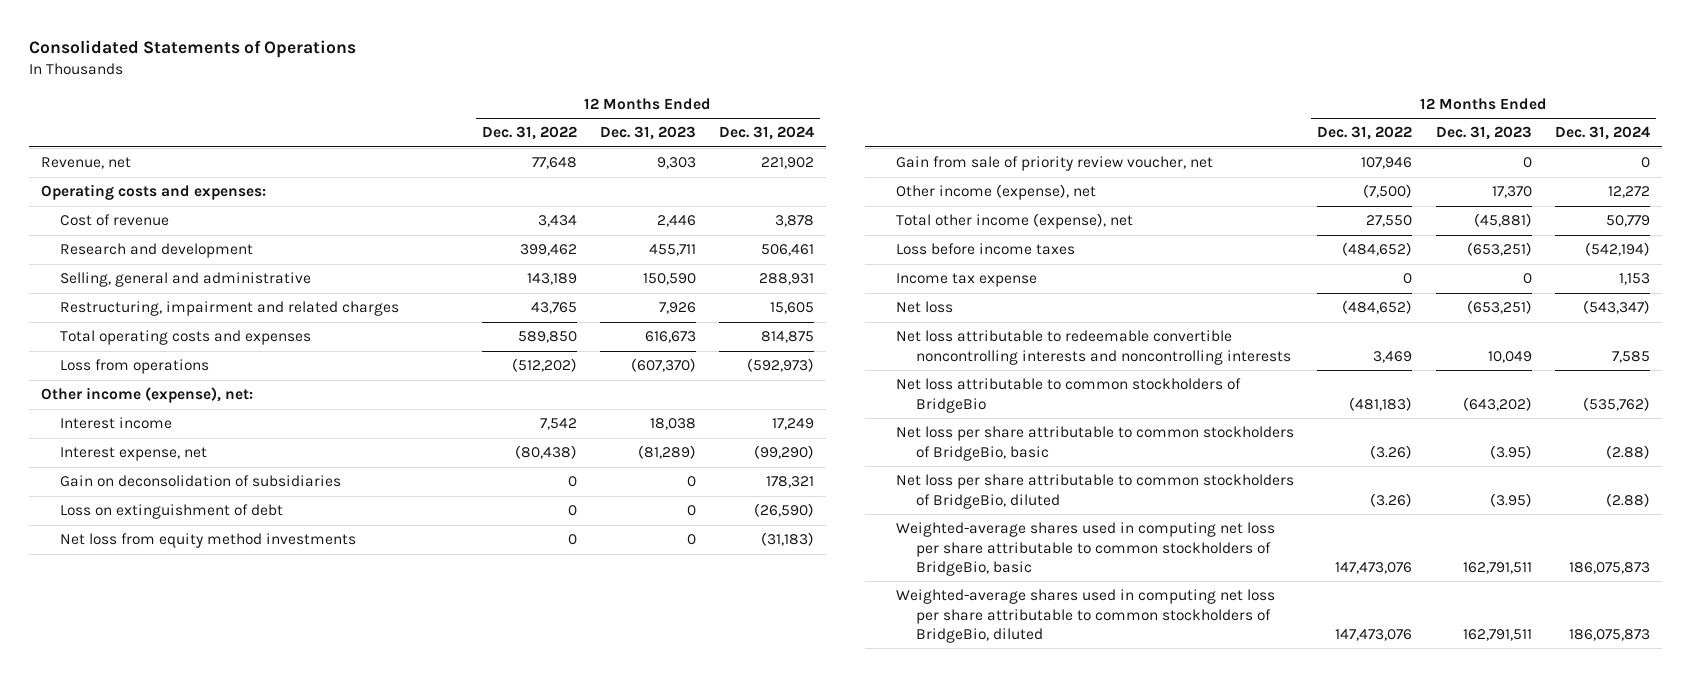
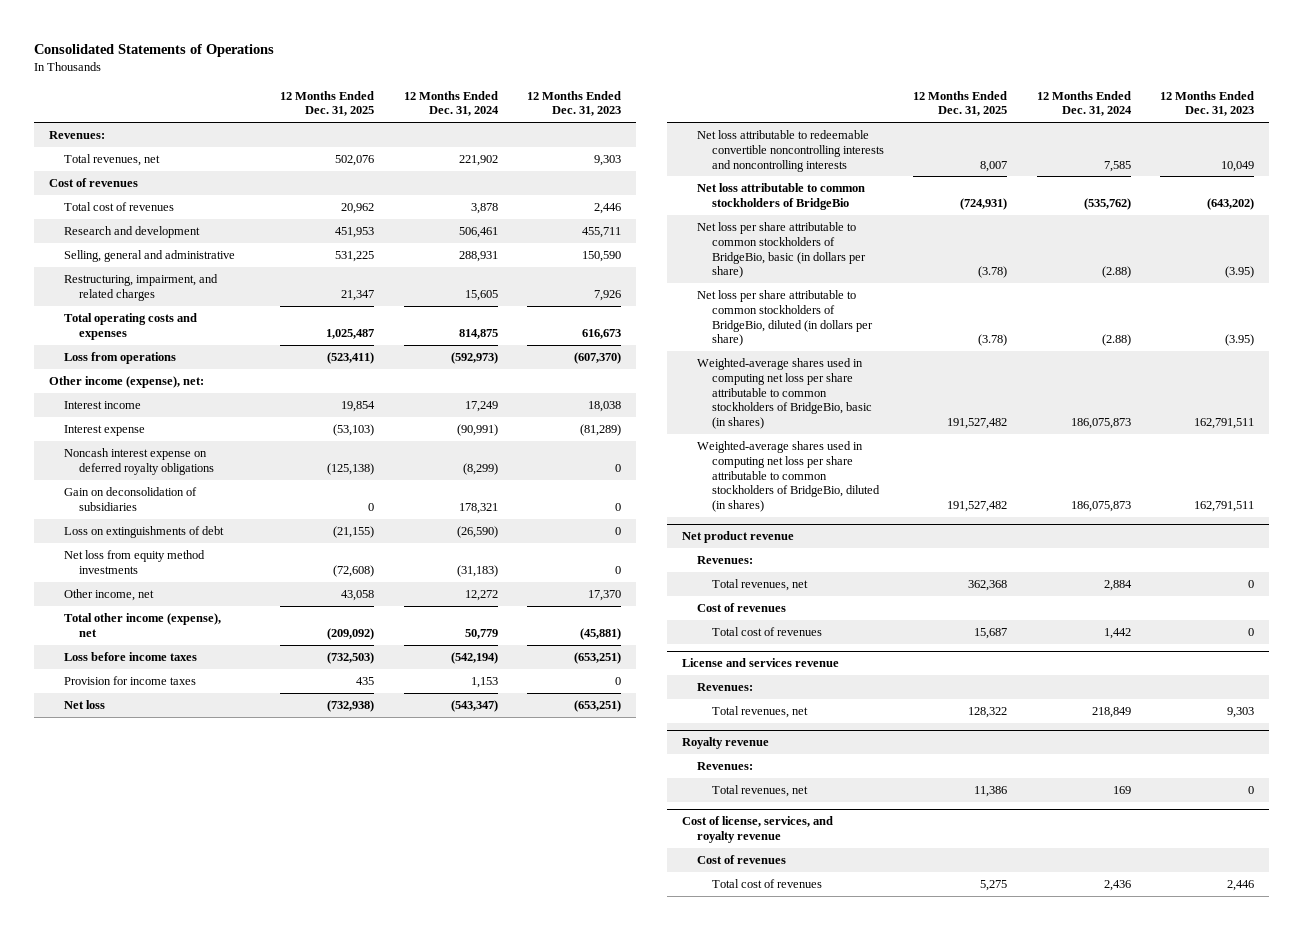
[481,126,577,141] Dec. 31, 2022 -> none
none -> [280,90,375,117] 12 Months Ended Dec. 31, 2025
[40,184,266,201] Operating costs and expenses: -> none
none -> [48,131,105,140] Revenues:
[40,157,131,170] Revenue, net -> [63,154,160,167] Total revenues, net
none -> [48,178,138,188] Cost of revenues
[60,214,170,227] Cost of revenue -> [63,202,174,212] Total cost of revenues
[60,301,400,317] Restructuring, impairment and related charges -> [63,274,218,301] Restructuring, impairment, and related charges
[60,447,208,462] Interest expense, net -> [63,425,145,437] Interest expense
[754,445,815,460] (99,290) -> [456,424,498,437] (90,991)
none -> [63,448,214,475] Noncash interest expense on deferred royalty obligations
[60,504,284,520] Loss on extinguishment of debt -> [63,526,224,539] Loss on extinguishments of debt
[895,156,1213,172] Gain from sale of priority review voucher, net -> none
[895,184,1096,201] Other income (expense), net -> [63,589,154,602] Other income, net
[895,273,1037,288] Income tax expense -> [63,676,196,686] Provision for income taxes
[895,426,1294,461] Net loss per share attributable to common stockholders of BridgeBio, basic -> [696,222,867,279] Net loss per share attributable to common stockholders of BridgeBio, basic (in dollars per share)
[895,474,1294,509] Net loss per share attributable to common stockholders of BridgeBio, diluted -> [696,290,874,347] Net loss per share attributable to common stockholders of BridgeBio, diluted (in dollars per share)
[895,522,1275,576] Weighted-average shares used in computing net loss per share attributable to common stockholders of BridgeBio, basic -> [696,358,873,430] Weighted-average shares used in computing net loss per share attributable to common stockholders of BridgeBio, basic (in shares)
[895,589,1275,643] Weighted-average shares used in computing net loss per share attributable to common stockholders of BridgeBio, diluted -> [696,441,881,513] Weighted-average shares used in computing net loss per share attributable to common stockholders of BridgeBio, diluted (in shares)
none -> [681,531,794,544] Net product revenue
none -> [696,556,753,565] Revenues:
none -> [712,579,809,592] Total revenues, net
none -> [696,603,786,613] Cost of revenues
none -> [712,627,823,637] Total cost of revenues
none -> [681,658,839,668] License and services revenue
none -> [696,683,753,692] Revenues:
none -> [712,706,809,719] Total revenues, net
none -> [681,737,769,750] Royalty revenue
none -> [696,762,753,771] Revenues:
none -> [712,785,809,798] Total revenues, net
none -> [681,816,833,844] Cost of license, services, and royalty revenue
none -> [696,855,786,865] Cost of revenues
none -> [712,879,823,889] Total cost of revenues

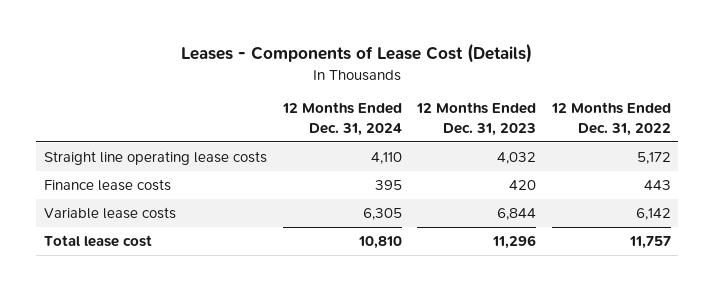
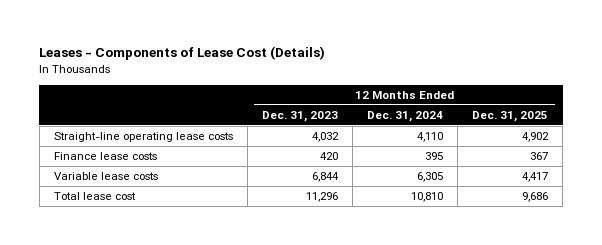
[550,102,671,136] 12 Months Ended Dec. 31, 2022 -> none
none -> [472,111,549,123] Dec. 31, 2025
[44,150,268,165] Straight line operating lease costs -> [53,132,233,143] Straight-line operating lease costs

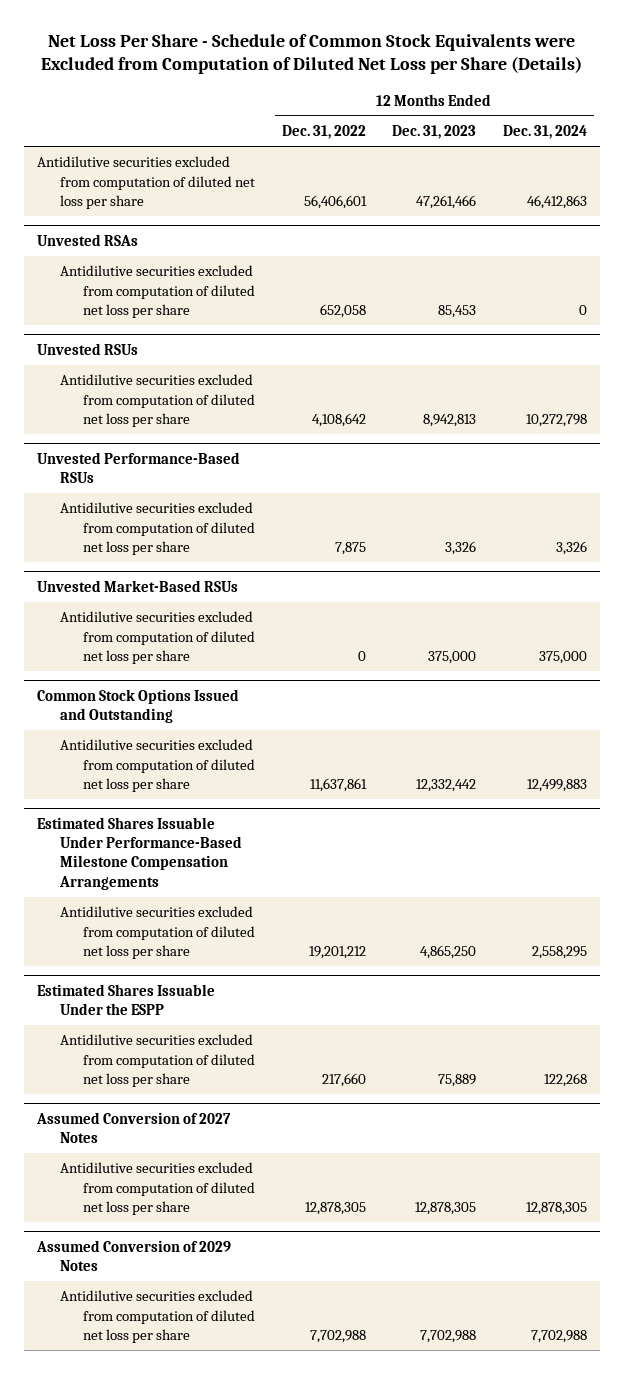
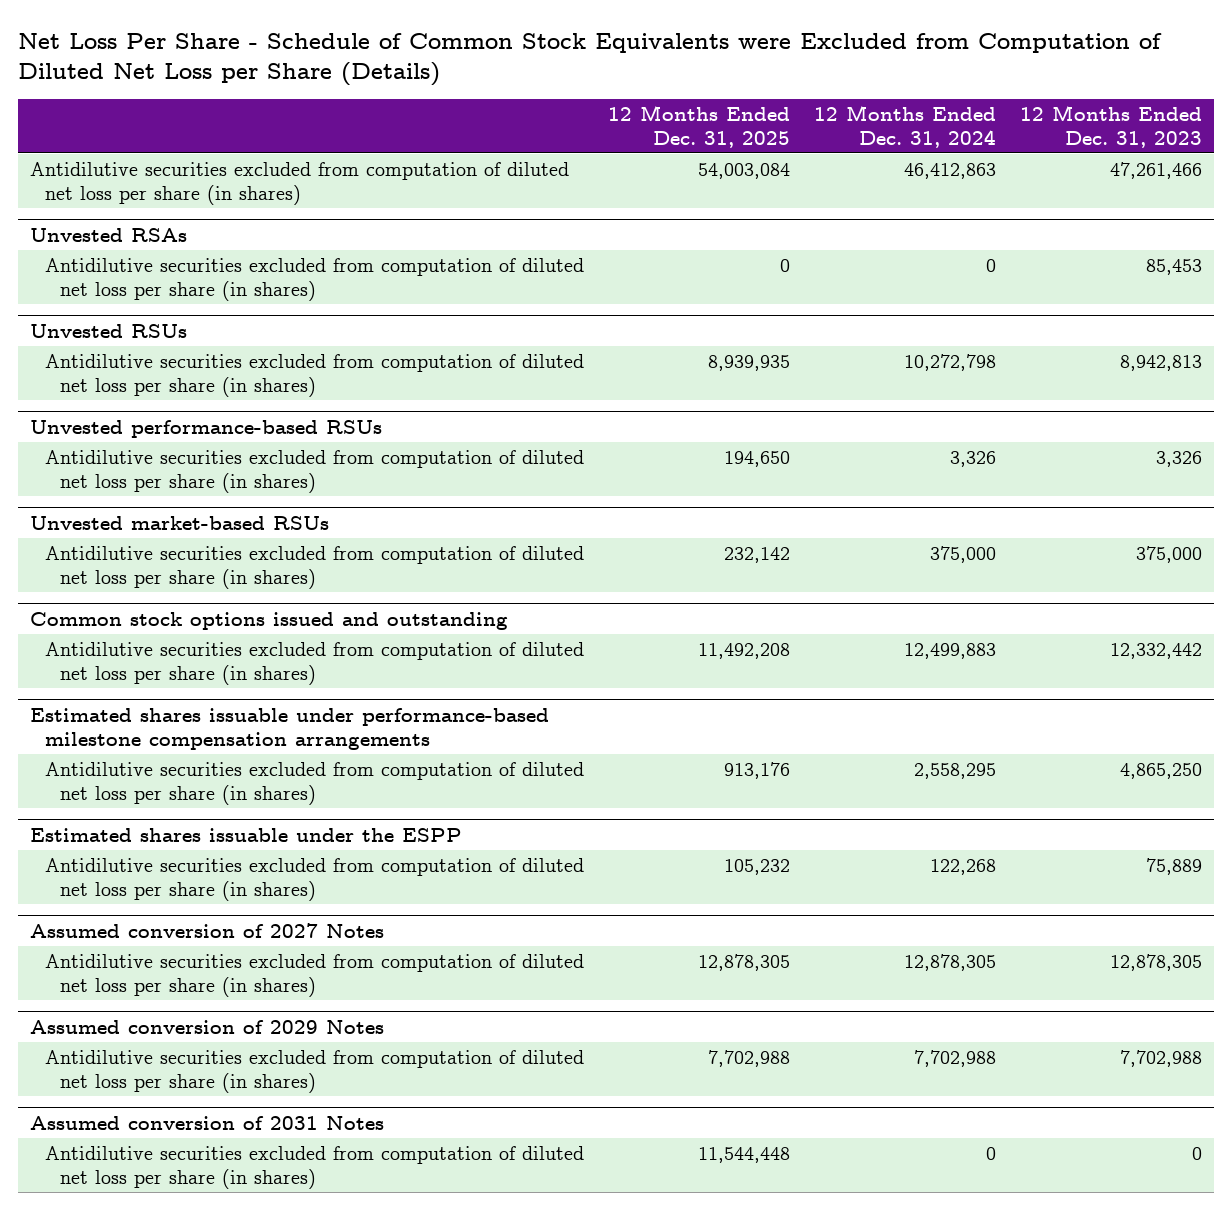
[281,125,366,140] Dec. 31, 2022 -> none
none -> [608,104,791,148] 12 Months Ended Dec. 31, 2025
[36,156,256,209] Antidilutive securities excluded from computation of diluted net loss per share -> [30,161,570,205] Antidilutive securities excluded from computation of diluted net loss per share (in shares)
[60,265,256,318] Antidilutive securities excluded from computation of diluted net loss per share -> [45,257,585,301] Antidilutive securities excluded from computation of diluted net loss per share (in shares)
[60,374,256,427] Antidilutive securities excluded from computation of diluted net loss per share -> [45,353,585,397] Antidilutive securities excluded from computation of diluted net loss per share (in shares)
[36,451,240,484] Unvested Performance-Based RSUs -> [30,419,383,438] Unvested performance-based RSUs
[60,502,256,555] Antidilutive securities excluded from computation of diluted net loss per share -> [45,449,585,493] Antidilutive securities excluded from computation of diluted net loss per share (in shares)
[36,579,238,592] Unvested Market-Based RSUs -> [30,515,330,530] Unvested market-based RSUs
[60,611,256,664] Antidilutive securities excluded from computation of diluted net loss per share -> [45,545,585,589] Antidilutive securities excluded from computation of diluted net loss per share (in shares)
[36,688,239,724] Common Stock Options Issued and Outstanding -> [30,611,509,630] Common stock options issued and outstanding
[60,739,256,792] Antidilutive securities excluded from computation of diluted net loss per share -> [45,641,585,685] Antidilutive securities excluded from computation of diluted net loss per share (in shares)
[36,816,243,890] Estimated Shares Issuable Under Performance-Based Milestone Compensation Arrangements -> [30,707,550,750] Estimated shares issuable under performance-based milestone compensation arrangements
[60,906,256,959] Antidilutive securities excluded from computation of diluted net loss per share -> [45,761,585,805] Antidilutive securities excluded from computation of diluted net loss per share (in shares)
[36,983,215,1016] Estimated Shares Issuable Under the ESPP -> [30,827,463,842] Estimated shares issuable under the ESPP
[60,1034,256,1087] Antidilutive securities excluded from computation of diluted net loss per share -> [45,857,585,901] Antidilutive securities excluded from computation of diluted net loss per share (in shares)
[35,1111,231,1144] Assumed Conversion of 2027 Notes -> [30,922,385,938] Assumed conversion of 2027 Notes
[60,1162,256,1215] Antidilutive securities excluded from computation of diluted net loss per share -> [45,953,585,997] Antidilutive securities excluded from computation of diluted net loss per share (in shares)
[35,1239,231,1272] Assumed Conversion of 2029 Notes -> [30,1019,385,1034] Assumed conversion of 2029 Notes
[60,1290,256,1343] Antidilutive securities excluded from computation of diluted net loss per share -> [45,1049,585,1093] Antidilutive securities excluded from computation of diluted net loss per share (in shares)
none -> [30,1115,385,1130] Assumed conversion of 2031 Notes
none -> [45,1145,585,1189] Antidilutive securities excluded from computation of diluted net loss per share (in shares)

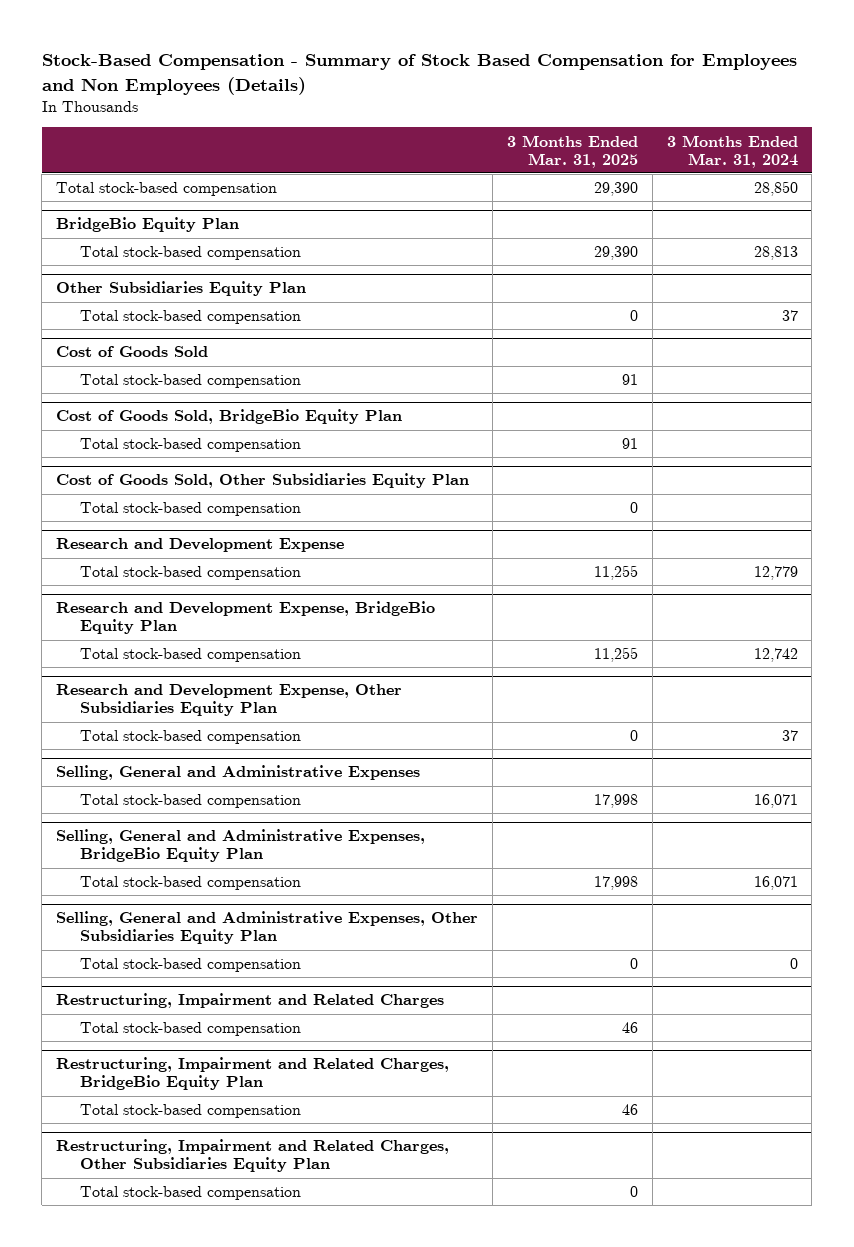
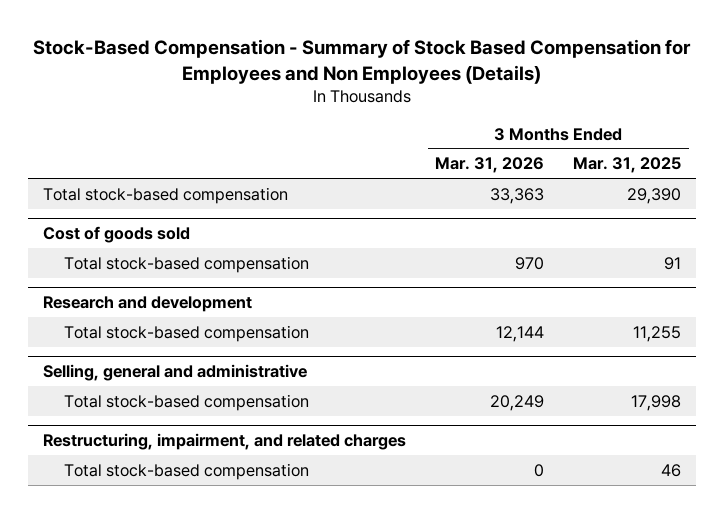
[666,134,798,168] 3 Months Ended Mar. 31, 2024 -> none
none -> [434,157,544,174] Mar. 31, 2026
[56,217,240,233] BridgeBio Equity Plan -> none
[80,246,302,261] Total stock-based compensation -> none
[56,281,307,297] Other Subsidiaries Equity Plan -> none
[80,310,302,325] Total stock-based compensation -> none
[80,374,302,389] Total stock-based compensation -> none
[56,409,403,425] Cost of Goods Sold, BridgeBio Equity Plan -> none
[56,346,209,358] Cost of Goods Sold -> [42,226,190,244] Cost of goods sold
[56,473,470,489] Cost of Goods Sold, Other Subsidiaries Equity Plan -> none
[80,502,302,517] Total stock-based compensation -> none
[80,566,302,581] Total stock-based compensation -> none
[56,601,436,635] Research and Development Expense, BridgeBio Equity Plan -> none
[56,538,345,553] Research and Development Expense -> [42,296,252,313] Research and development
[56,684,403,717] Research and Development Expense, Other Subsidiaries Equity Plan -> none
[80,730,302,745] Total stock-based compensation -> none
[80,794,302,809] Total stock-based compensation -> none
[56,829,426,863] Selling, General and Administrative Expenses, BridgeBio Equity Plan -> none
[56,765,421,781] Selling, General and Administrative Expenses -> [42,364,307,382] Selling, general and administrative
[56,911,479,945] Selling, General and Administrative Expenses, Other Subsidiaries Equity Plan -> none
[80,958,302,973] Total stock-based compensation -> none
[80,1022,302,1037] Total stock-based compensation -> none
[56,1057,450,1091] Restructuring, Impairment and Related Charges, BridgeBio Equity Plan -> none
[56,993,445,1009] Restructuring, Impairment and Related Charges -> [42,433,406,451] Restructuring, impairment, and related charges
[56,1139,450,1173] Restructuring, Impairment and Related Charges, Other Subsidiaries Equity Plan -> none
[80,1186,302,1201] Total stock-based compensation -> none

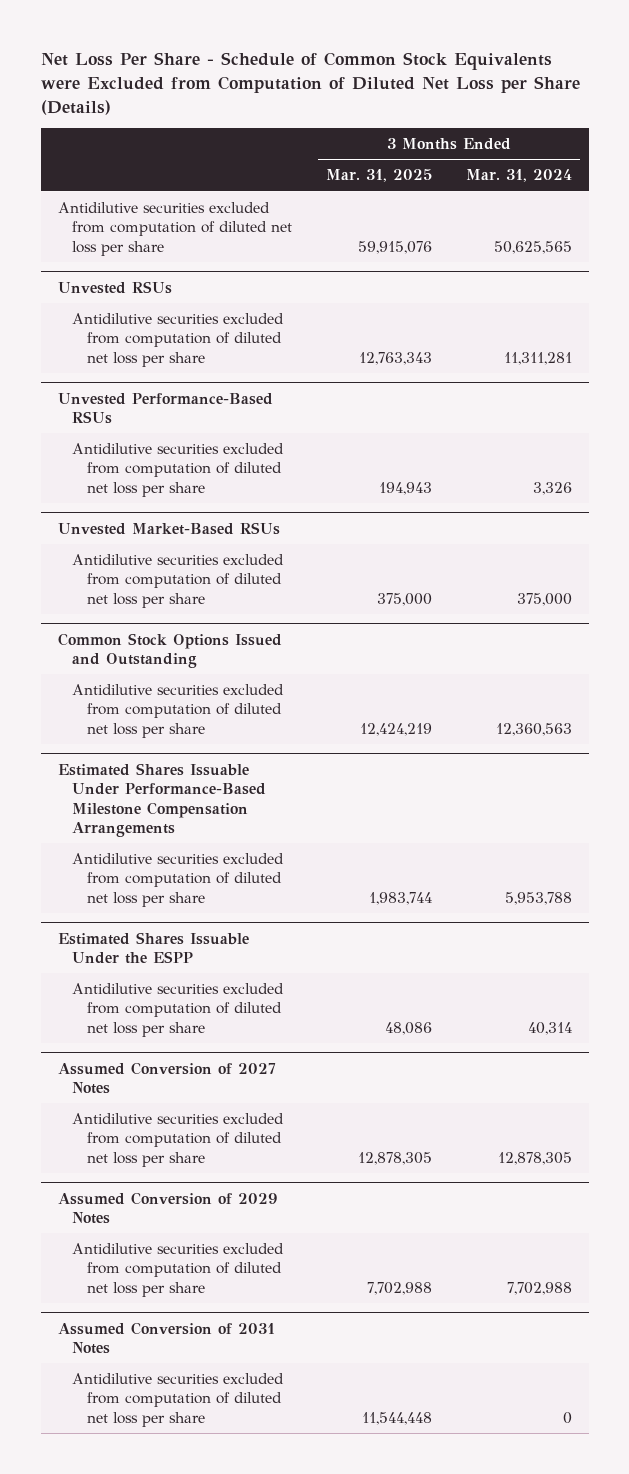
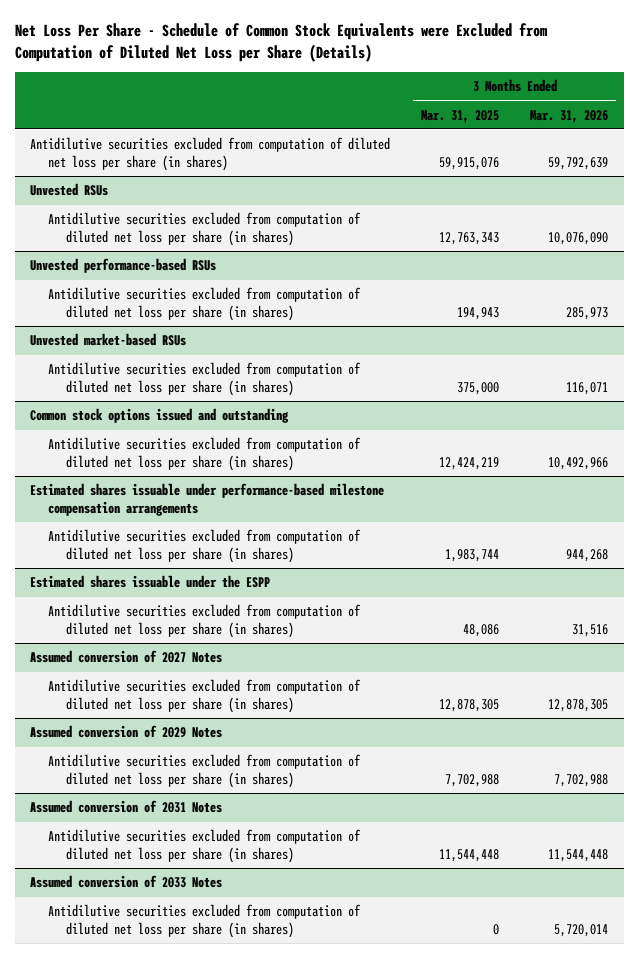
[465,169,572,183] Mar. 31, 2024 -> none
none -> [530,109,609,123] Mar. 31, 2026
[57,201,293,256] Antidilutive securities excluded from computation of diluted net loss per share -> [30,137,391,171] Antidilutive securities excluded from computation of diluted net loss per share (in shares)
[72,312,285,367] Antidilutive securities excluded from computation of diluted net loss per share -> [47,212,361,246] Antidilutive securities excluded from computation of diluted net loss per share (in shares)
[57,392,273,425] Unvested Performance-Based RSUs -> [30,258,217,274] Unvested performance-based RSUs
[72,442,285,497] Antidilutive securities excluded from computation of diluted net loss per share -> [47,287,361,321] Antidilutive securities excluded from computation of diluted net loss per share (in shares)
[57,521,280,535] Unvested Market-Based RSUs -> [30,333,187,347] Unvested market-based RSUs
[72,553,285,608] Antidilutive securities excluded from computation of diluted net loss per share -> [47,362,361,396] Antidilutive securities excluded from computation of diluted net loss per share (in shares)
[57,632,282,669] Common Stock Options Issued and Outstanding -> [30,408,290,424] Common stock options issued and outstanding
[72,683,285,738] Antidilutive securities excluded from computation of diluted net loss per share -> [47,437,361,471] Antidilutive securities excluded from computation of diluted net loss per share (in shares)
[57,762,267,837] Estimated Shares Issuable Under Performance-Based Milestone Compensation Arrangements -> [30,483,385,516] Estimated shares issuable under performance-based milestone compensation arrangements
[72,852,285,907] Antidilutive securities excluded from computation of diluted net loss per share -> [47,529,361,563] Antidilutive securities excluded from computation of diluted net loss per share (in shares)
[57,931,249,965] Estimated Shares Issuable Under the ESPP -> [30,575,271,589] Estimated shares issuable under the ESPP
[72,982,285,1037] Antidilutive securities excluded from computation of diluted net loss per share -> [47,604,361,638] Antidilutive securities excluded from computation of diluted net loss per share (in shares)
[57,1061,276,1095] Assumed Conversion of 2027 Notes -> [30,650,223,664] Assumed conversion of 2027 Notes
[72,1112,285,1167] Antidilutive securities excluded from computation of diluted net loss per share -> [47,679,361,713] Antidilutive securities excluded from computation of diluted net loss per share (in shares)
[57,1191,277,1225] Assumed Conversion of 2029 Notes -> [30,725,223,739] Assumed conversion of 2029 Notes
[72,1242,285,1297] Antidilutive securities excluded from computation of diluted net loss per share -> [47,754,361,788] Antidilutive securities excluded from computation of diluted net loss per share (in shares)
[57,1321,275,1355] Assumed Conversion of 2031 Notes -> [30,800,223,814] Assumed conversion of 2031 Notes
[72,1372,285,1427] Antidilutive securities excluded from computation of diluted net loss per share -> [47,829,361,863] Antidilutive securities excluded from computation of diluted net loss per share (in shares)
none -> [30,875,223,889] Assumed conversion of 2033 Notes
none -> [47,904,361,938] Antidilutive securities excluded from computation of diluted net loss per share (in shares)

